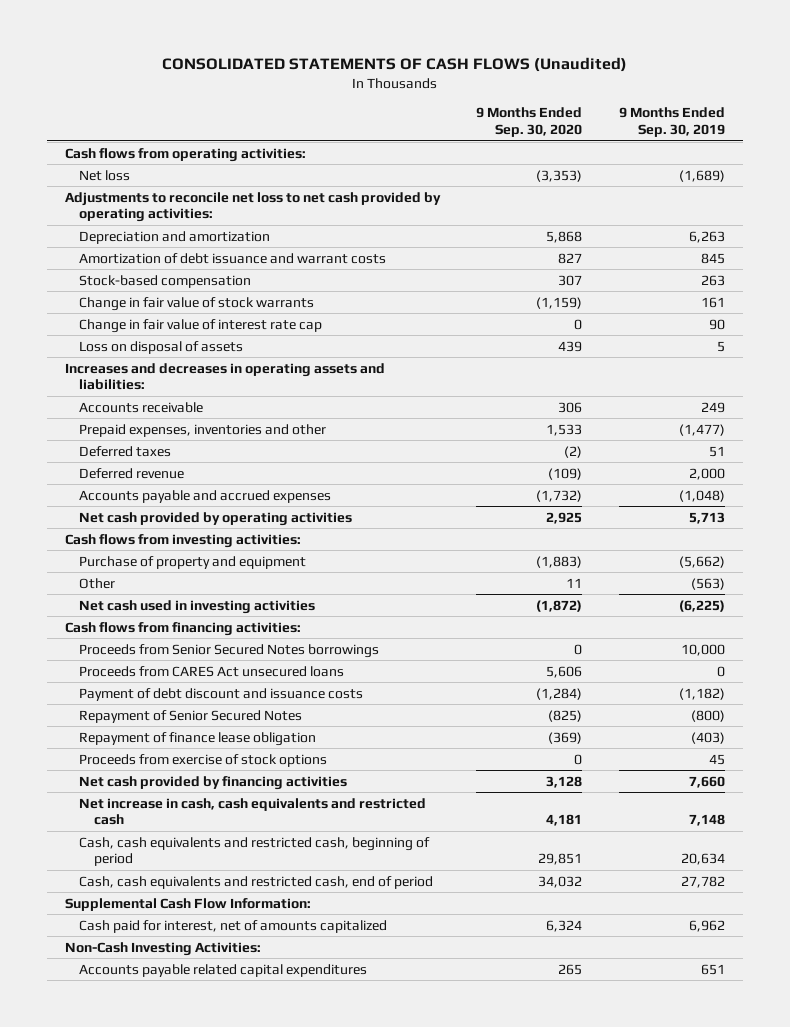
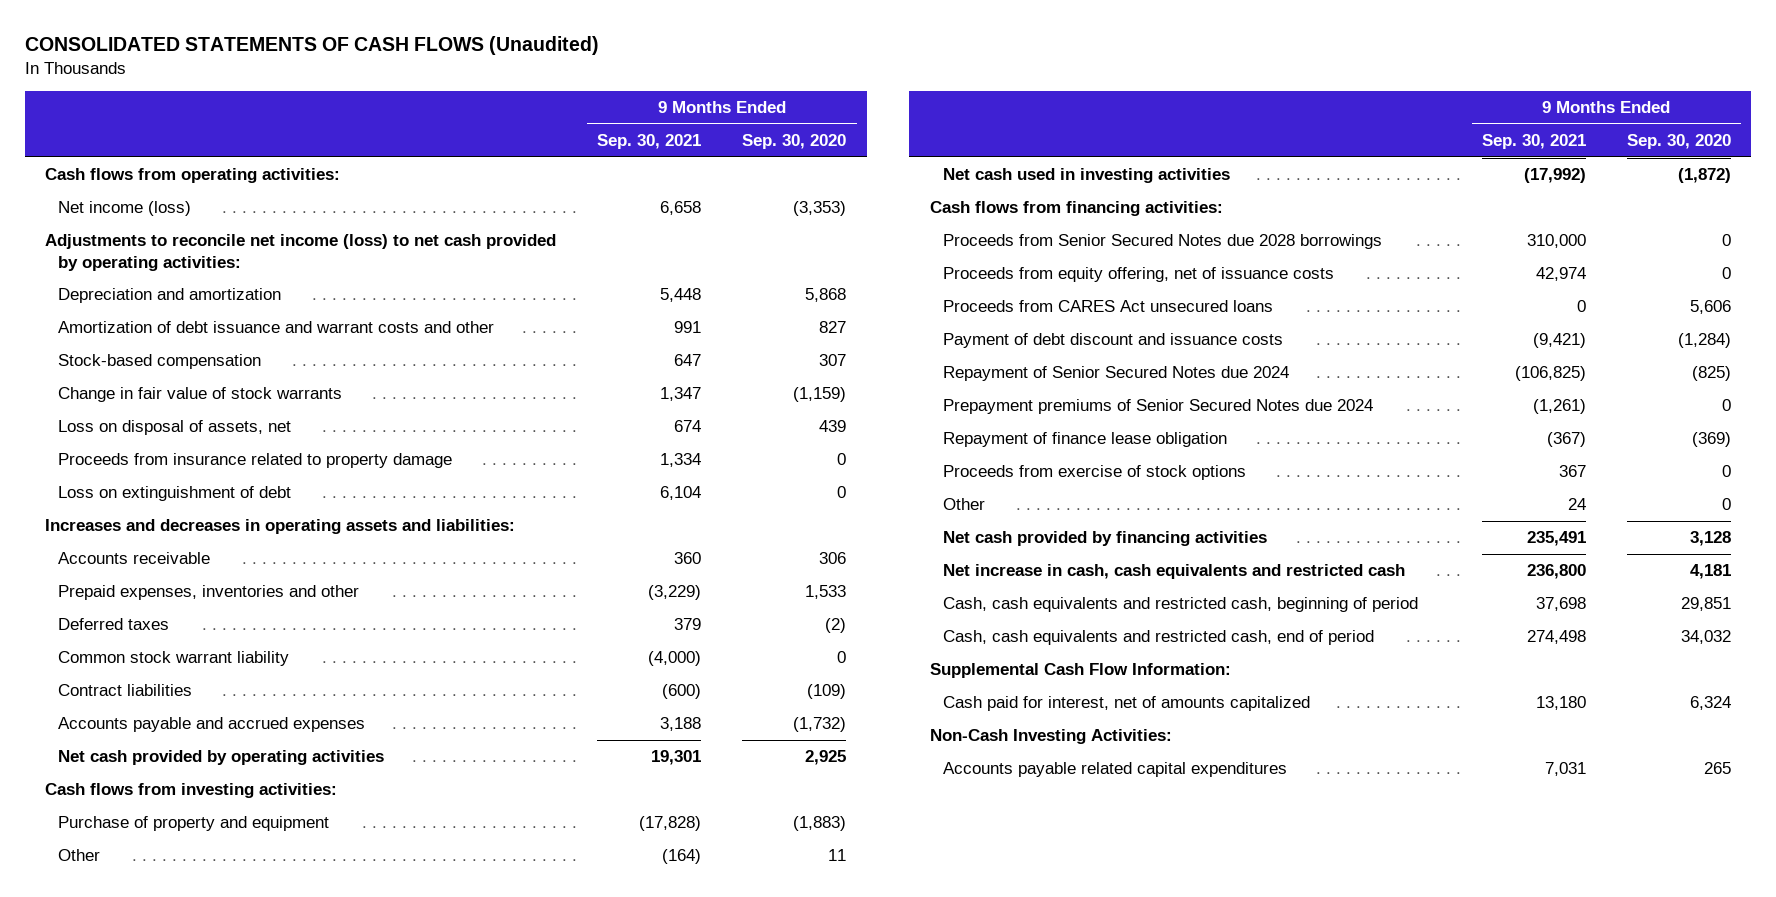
[618,107,725,137] 9 Months Ended Sep. 30, 2019 -> none
none -> [597,134,702,150] Sep. 30, 2021
[79,169,131,181] Net loss -> [58,201,192,217] Net income (loss)
[65,191,442,223] Adjustments to reconcile net loss to net cash provided by operating activities: -> [45,234,557,271] Adjustments to reconcile net income (loss) to net cash provided by operating activities:
[79,252,387,264] Amortization of debt issuance and warrant costs -> [58,321,495,334] Amortization of debt issuance and warrant costs and other
[79,318,323,333] Change in fair value of interest rate cap -> none
[79,340,244,354] Loss on disposal of assets -> [58,420,292,436] Loss on disposal of assets, net
none -> [58,453,453,469] Proceeds from insurance related to property damage
none -> [58,486,292,502] Loss on extinguishment of debt
[79,467,185,479] Deferred revenue -> none
none -> [58,651,290,667] Common stock warrant liability
none -> [58,684,193,697] Contract liabilities
[79,643,380,658] Proceeds from Senior Secured Notes borrowings -> [942,234,1382,250] Proceeds from Senior Secured Notes due 2028 borrowings
none -> [942,267,1334,283] Proceeds from equity offering, net of issuance costs
[79,709,303,723] Repayment of Senior Secured Notes -> [942,366,1289,382] Repayment of Senior Secured Notes due 2024
none -> [942,399,1373,415] Prepayment premiums of Senior Secured Notes due 2024
none -> [942,498,985,511] Other

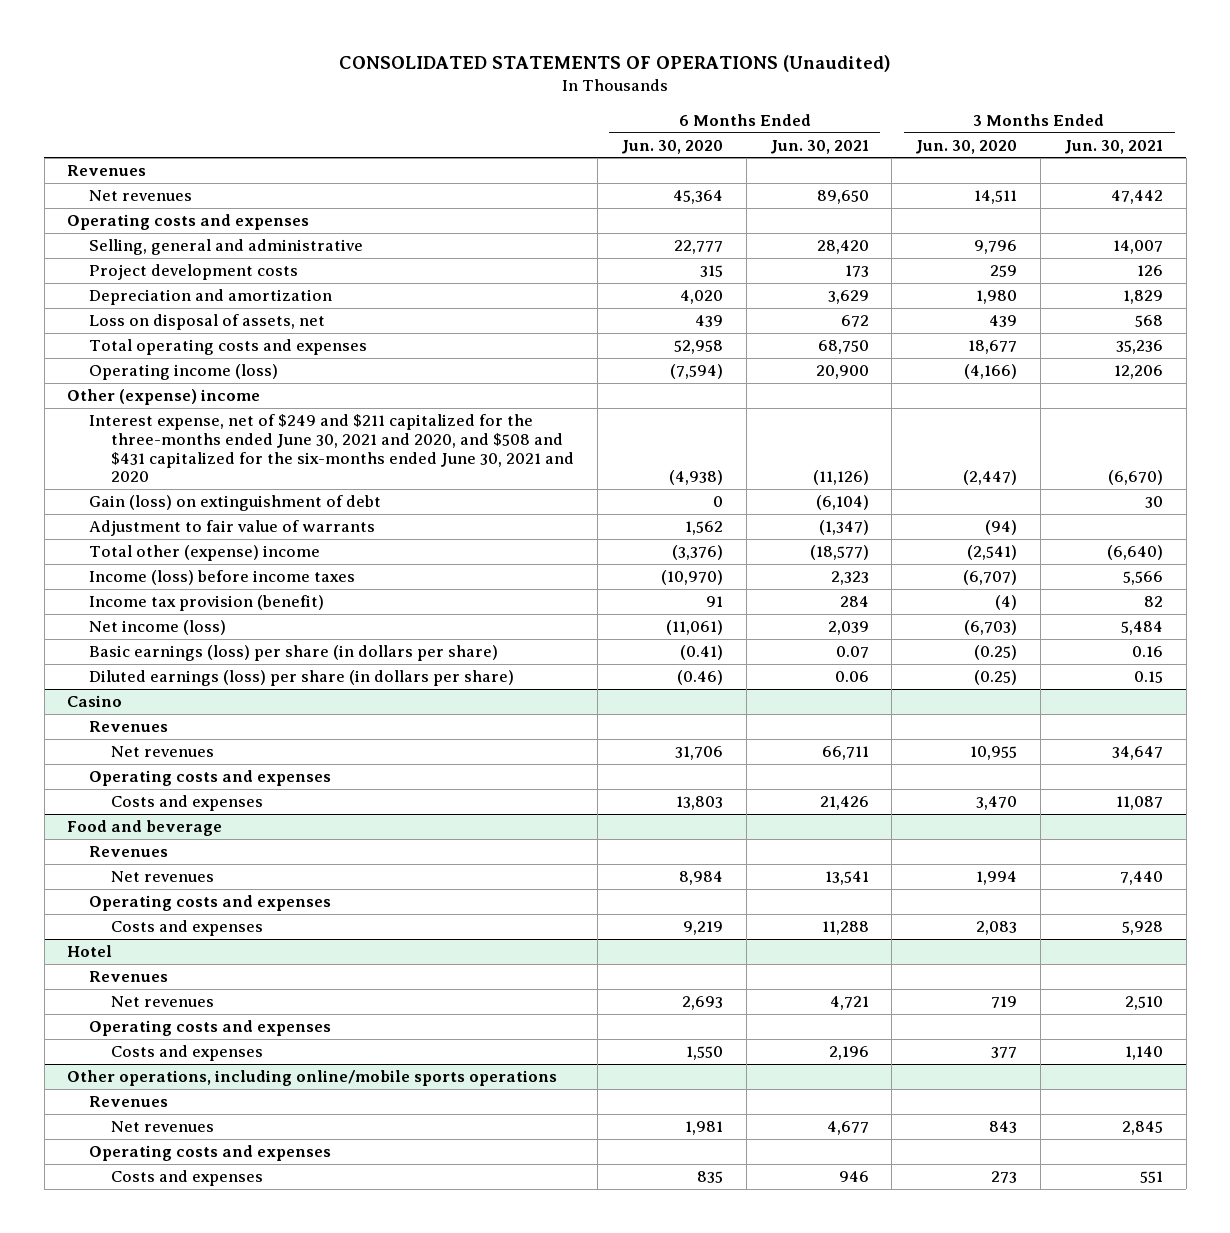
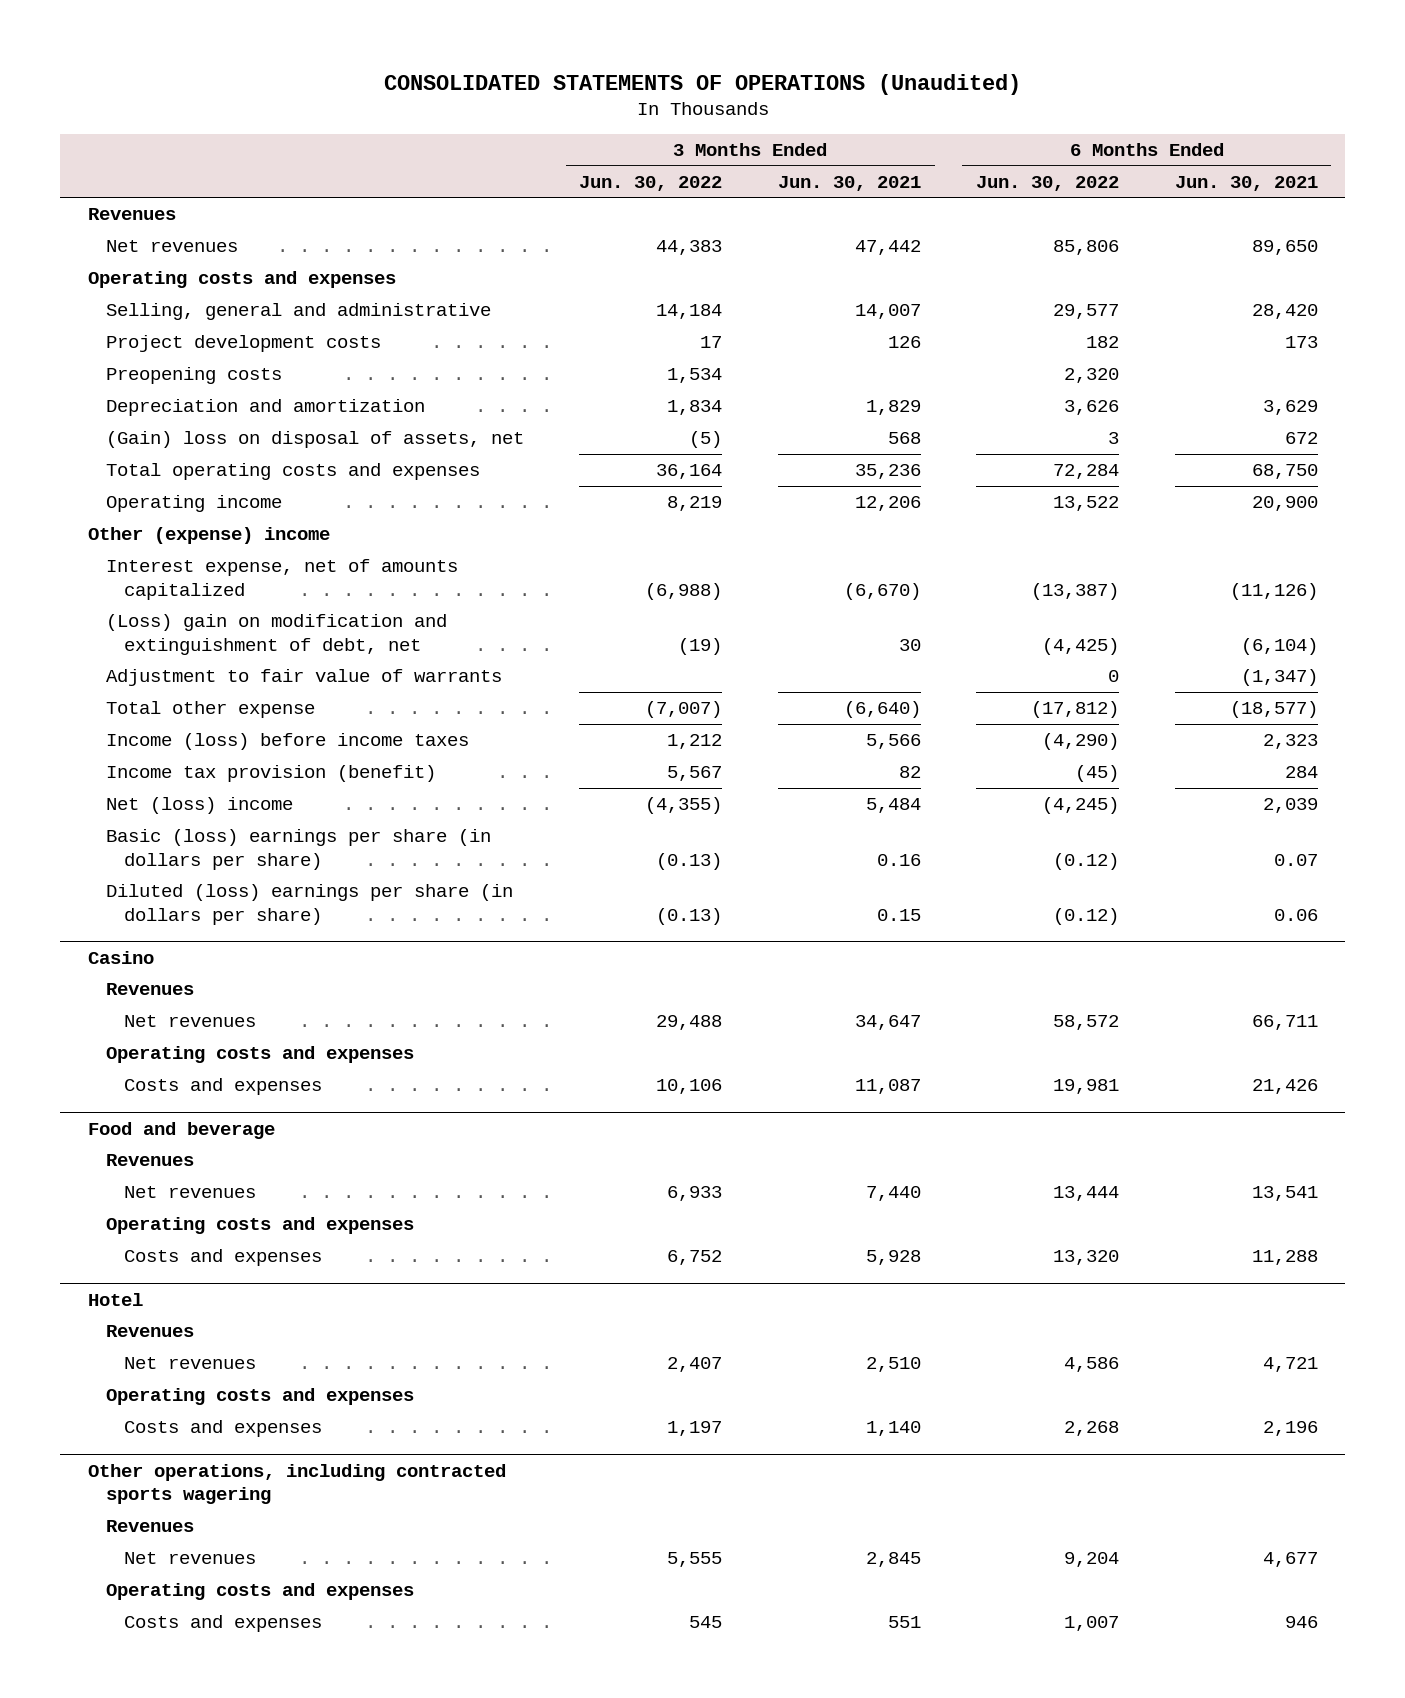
[620,139,723,154] Jun. 30, 2020 -> none
[915,139,1018,154] Jun. 30, 2020 -> none
none -> [579,175,723,191] Jun. 30, 2022
none -> [976,175,1120,191] Jun. 30, 2022
none -> [106,367,283,385] Preopening costs
[89,314,326,331] Loss on disposal of assets, net -> [106,431,525,449] (Gain) loss on disposal of assets, net
[89,364,279,381] Operating income (loss) -> [106,495,283,513] Operating income
[89,414,575,483] Interest expense, net of $249 and $211 capitalized for the three-months ended June 30, 2021 and 2020, and $508 and $431 capitalized for the six-months ended June 30, 2021 and 2020 -> [106,559,459,600] Interest expense, net of amounts capitalized
[89,495,382,512] Gain (loss) on extinguishment of debt -> [106,614,448,655] (Loss) gain on modification and extinguishment of debt, net
[89,545,321,562] Total other (expense) income -> [106,701,316,719] Total other expense
[89,620,227,636] Net income (loss) -> [106,797,294,815] Net (loss) income
[89,645,499,662] Basic earnings (loss) per share (in dollars per share) -> [106,829,492,870] Basic (loss) earnings per share (in dollars per share)
[89,670,515,687] Diluted earnings (loss) per share (in dollars per share) -> [106,884,514,925] Diluted (loss) earnings per share (in dollars per share)
[67,1070,558,1087] Other operations, including online/mobile sports operations -> [87,1463,506,1505] Other operations, including contracted sports wagering

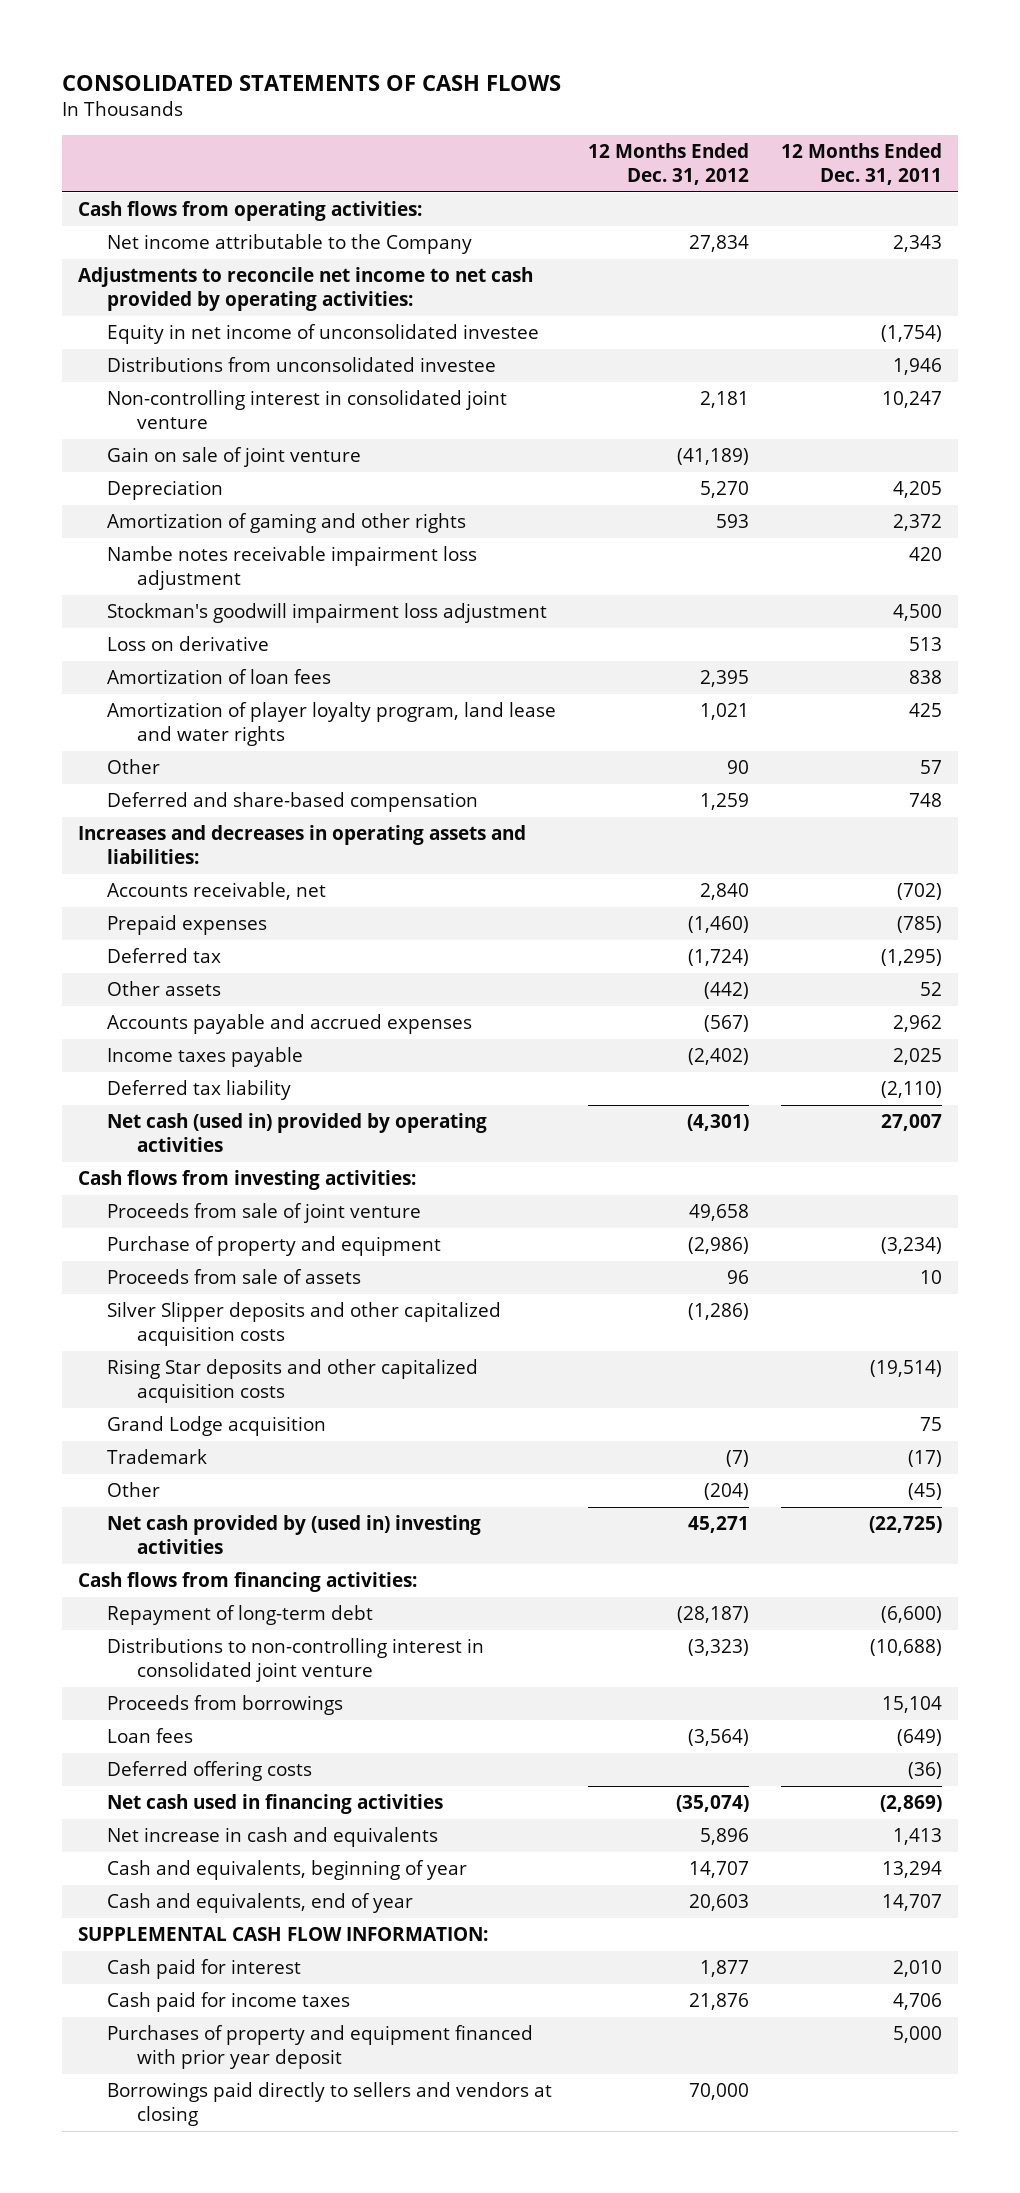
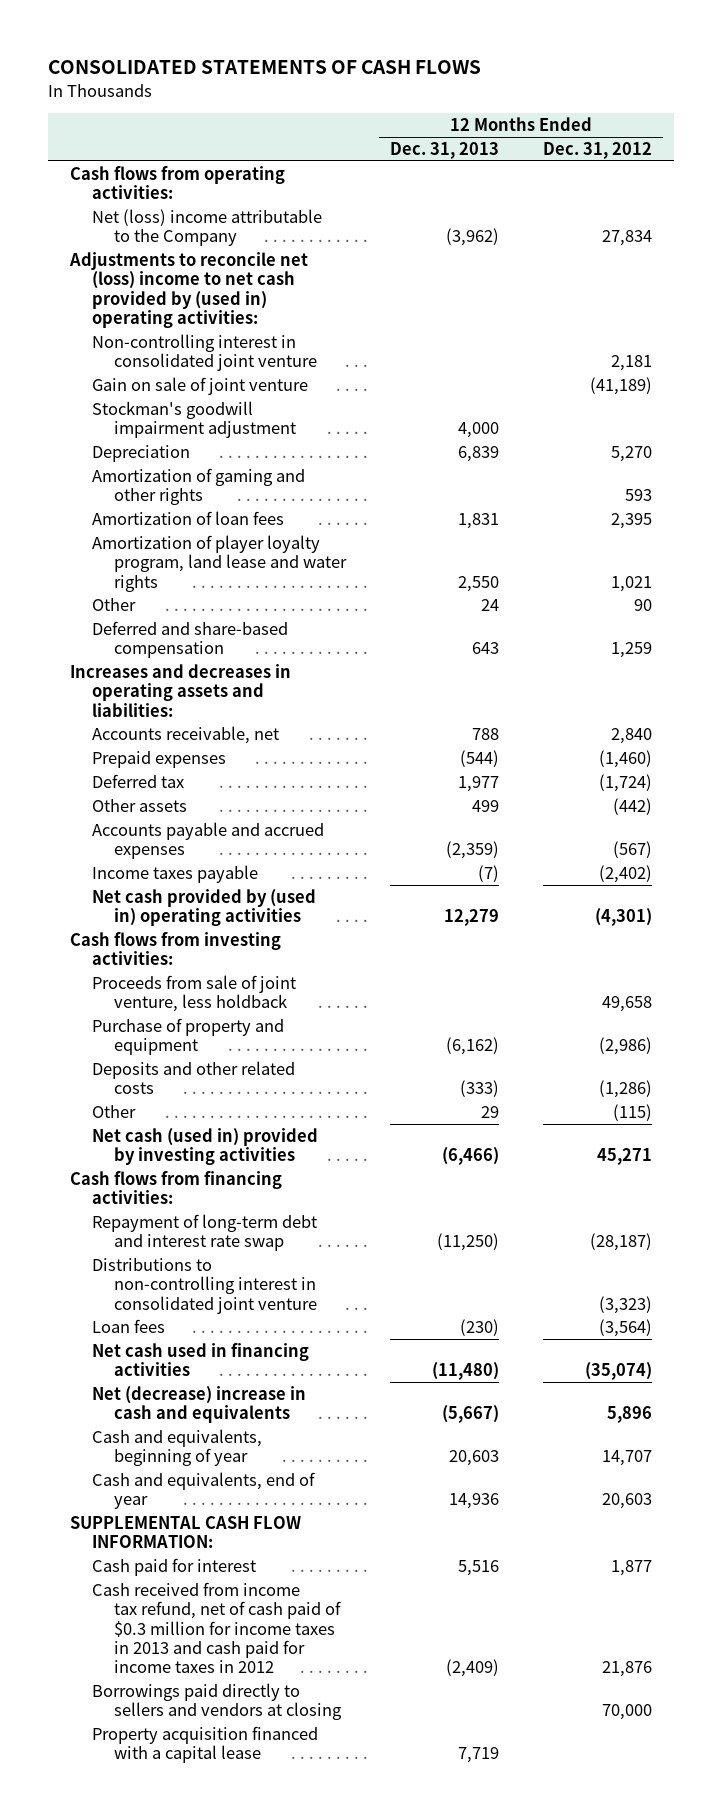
[781,142,943,185] 12 Months Ended Dec. 31, 2011 -> none
none -> [389,142,499,160] Dec. 31, 2013
[107,324,540,345] Equity in net income of unconsolidated investee -> none
[107,357,497,373] Distributions from unconsolidated investee -> none
[107,234,473,255] Net income attributable to the Company -> [92,208,323,247] Net (loss) income attributable to the Company
[77,267,533,312] Adjustments to reconcile net income to net cash provided by operating activities: -> [69,251,309,328] Adjustments to reconcile net (loss) income to net cash provided by (used in) operating activities:
none -> [92,400,296,439] Stockman's goodwill impairment adjustment
[107,546,478,591] Nambe notes receivable impairment loss adjustment -> none
[107,603,548,624] Stockman's goodwill impairment loss adjustment -> none
[107,636,270,652] Loss on derivative -> none
[107,1080,292,1101] Deferred tax liability -> none
[107,1113,488,1153] Net cash (used in) provided by operating activities -> [92,888,317,927] Net cash provided by (used in) operating activities
[107,1203,422,1224] Proceeds from sale of joint venture -> [92,974,297,1013] Proceeds from sale of joint venture, less holdback
[107,1269,362,1285] Proceeds from sale of assets -> none
[107,1359,479,1404] Rising Star deposits and other capitalized acquisition costs -> none
[107,1416,327,1437] Grand Lodge acquisition -> none
[107,1449,208,1465] Trademark -> none
[107,1302,502,1347] Silver Slipper deposits and other capitalized acquisition costs -> [92,1060,296,1095] Deposits and other related costs
[704,1483,750,1501] (204) -> [612,1103,652,1121] (115)
[107,1515,482,1555] Net cash provided by (used in) investing activities -> [92,1127,319,1166] Net cash (used in) provided by investing activities
[107,1605,374,1626] Repayment of long-term debt -> [92,1213,318,1252] Repayment of long-term debt and interest rate swap
[107,1695,344,1716] Proceeds from borrowings -> none
[107,1761,313,1782] Deferred offering costs -> none
[107,1827,439,1848] Net increase in cash and equivalents -> [92,1385,307,1424] Net (decrease) increase in cash and equivalents
[107,2025,534,2070] Purchases of property and equipment financed with prior year deposit -> none
[107,1992,351,2013] Cash paid for income taxes -> [92,1581,341,1674] Cash received from income tax refund, net of cash paid of $0.3 million for income taxes in 2013 and cash paid for income taxes in 2012
none -> [92,1725,319,1764] Property acquisition financed with a capital lease

